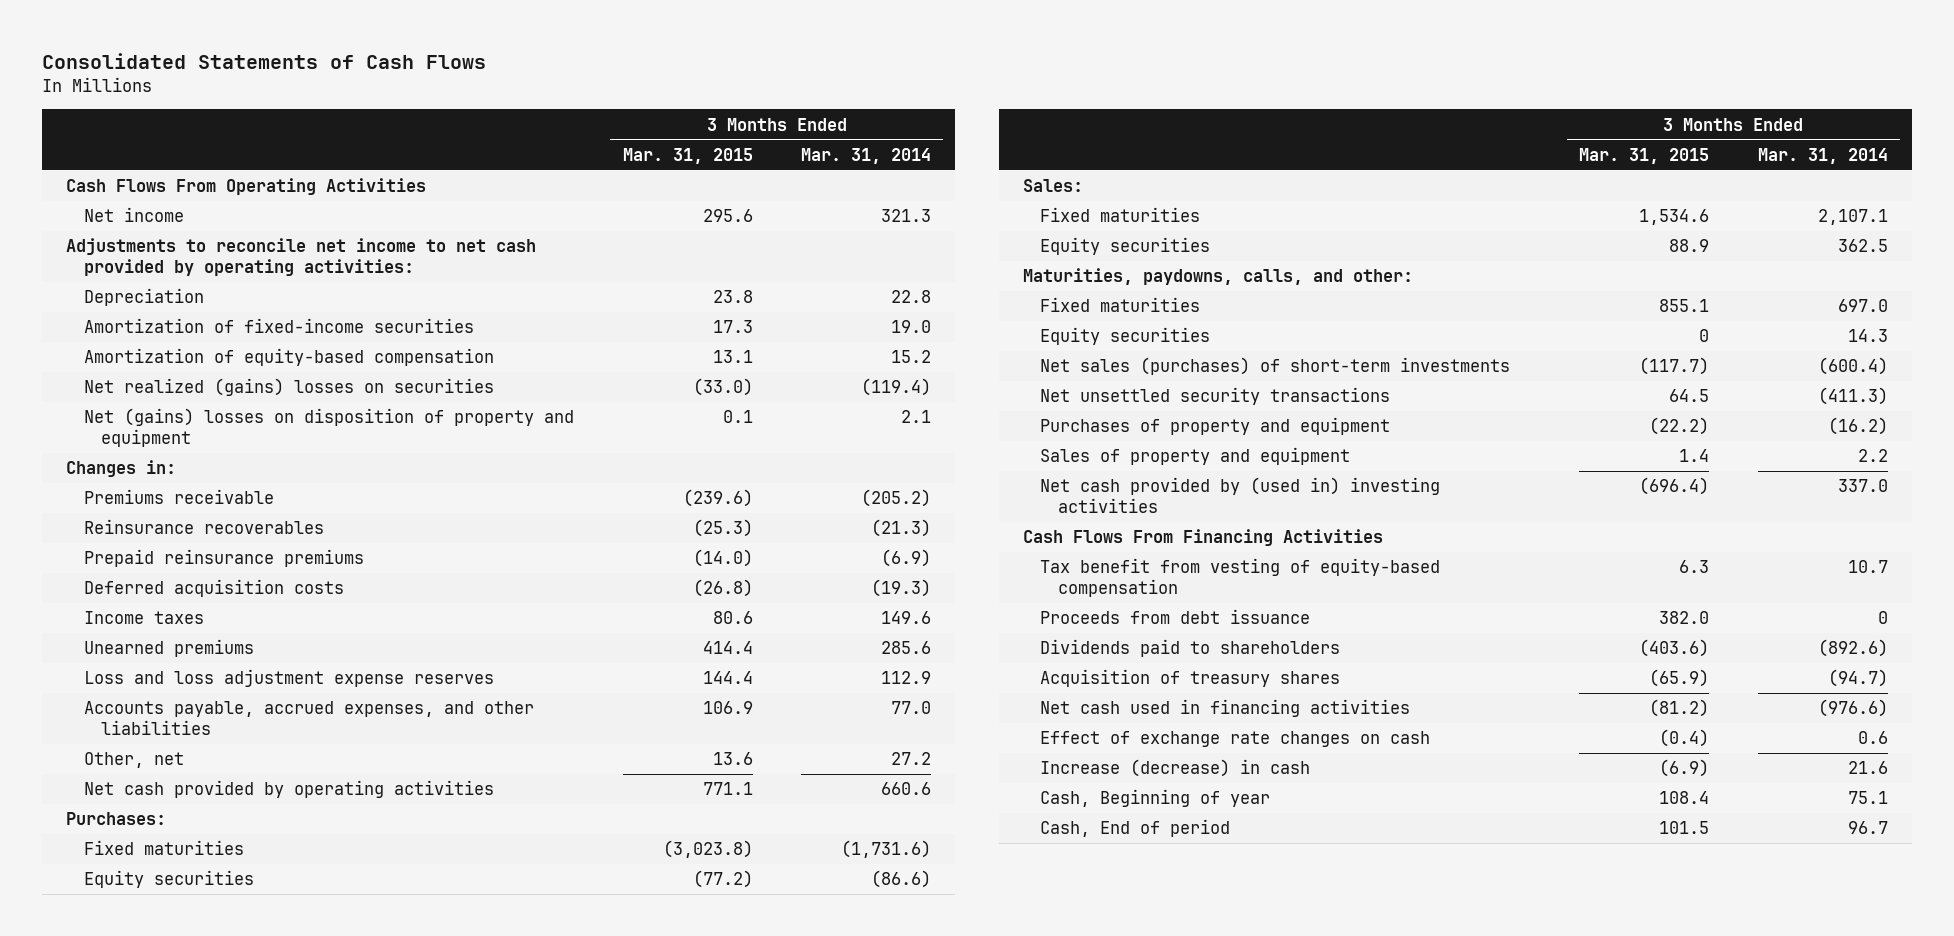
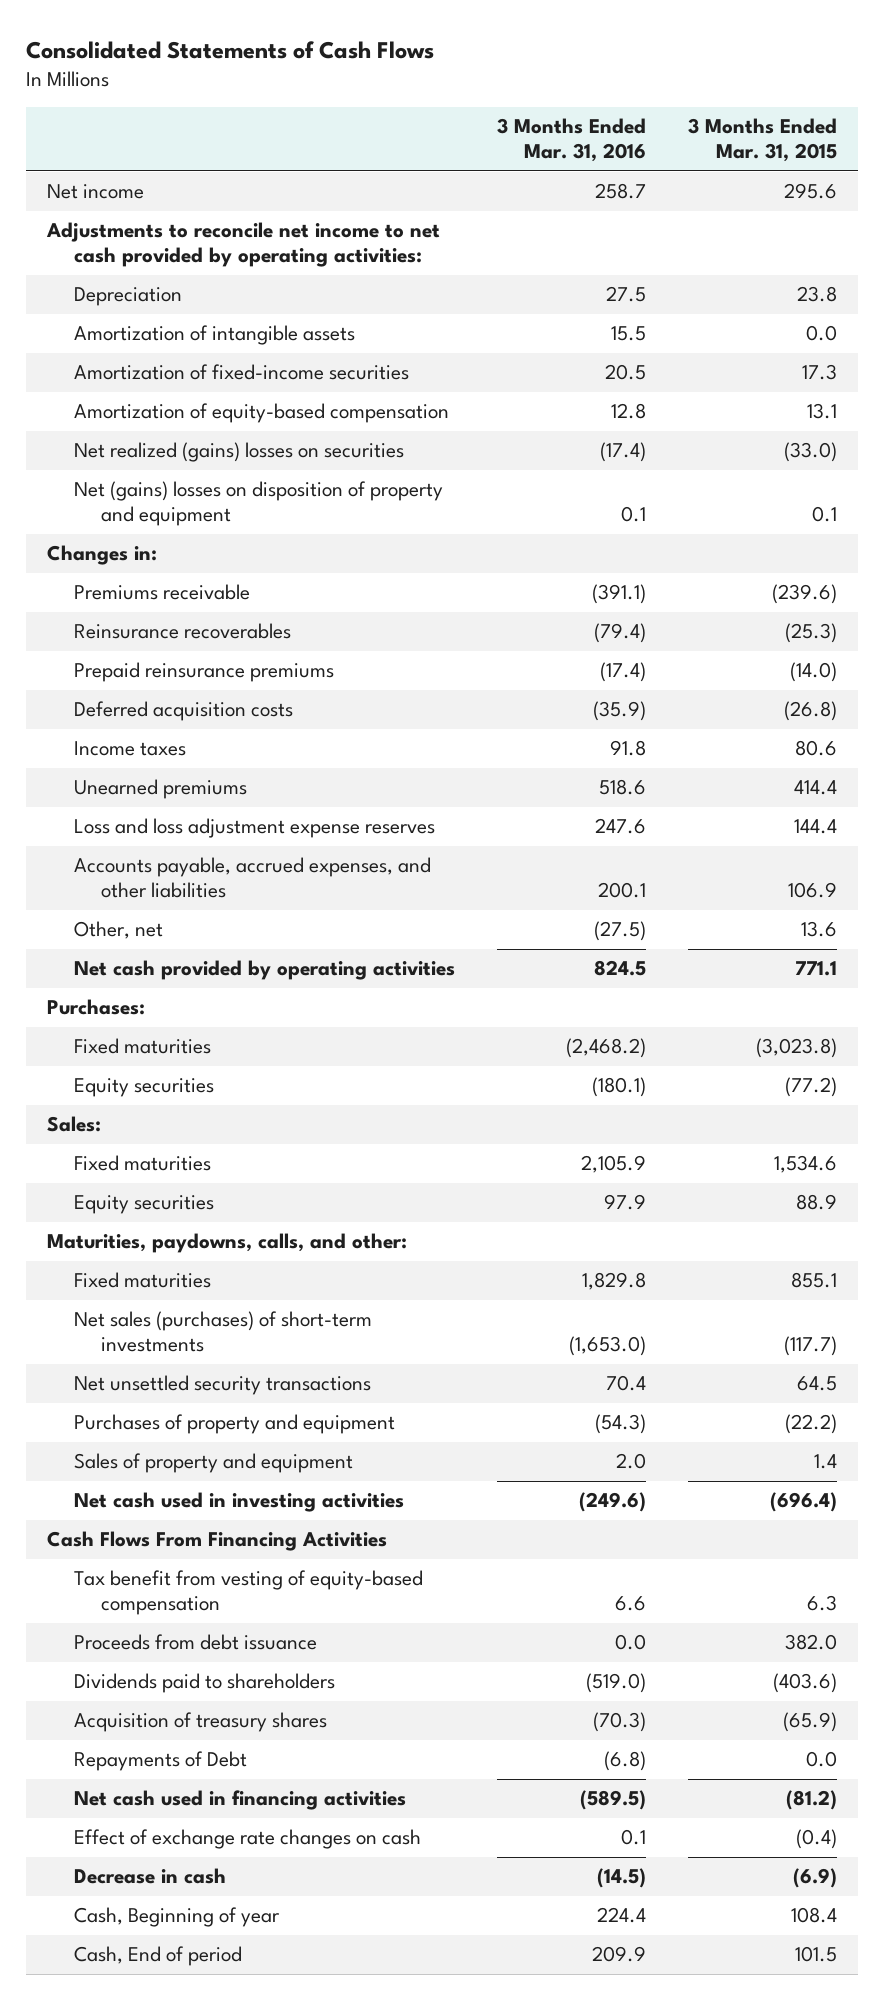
[801,147,932,164] Mar. 31, 2014 -> none
none -> [497,118,647,163] 3 Months Ended Mar. 31, 2016
[66,178,427,196] Cash Flows From Operating Activities -> none
none -> [74,325,356,346] Amortization of intangible assets
[1040,327,1211,346] Equity securities -> none
[1040,477,1441,513] Net cash provided by (used in) investing activities -> [74,1492,405,1513] Net cash used in investing activities
none -> [74,1751,248,1772] Repayments of Debt
[1040,759,1311,778] Increase (decrease) in cash -> [74,1868,227,1885] Decrease in cash

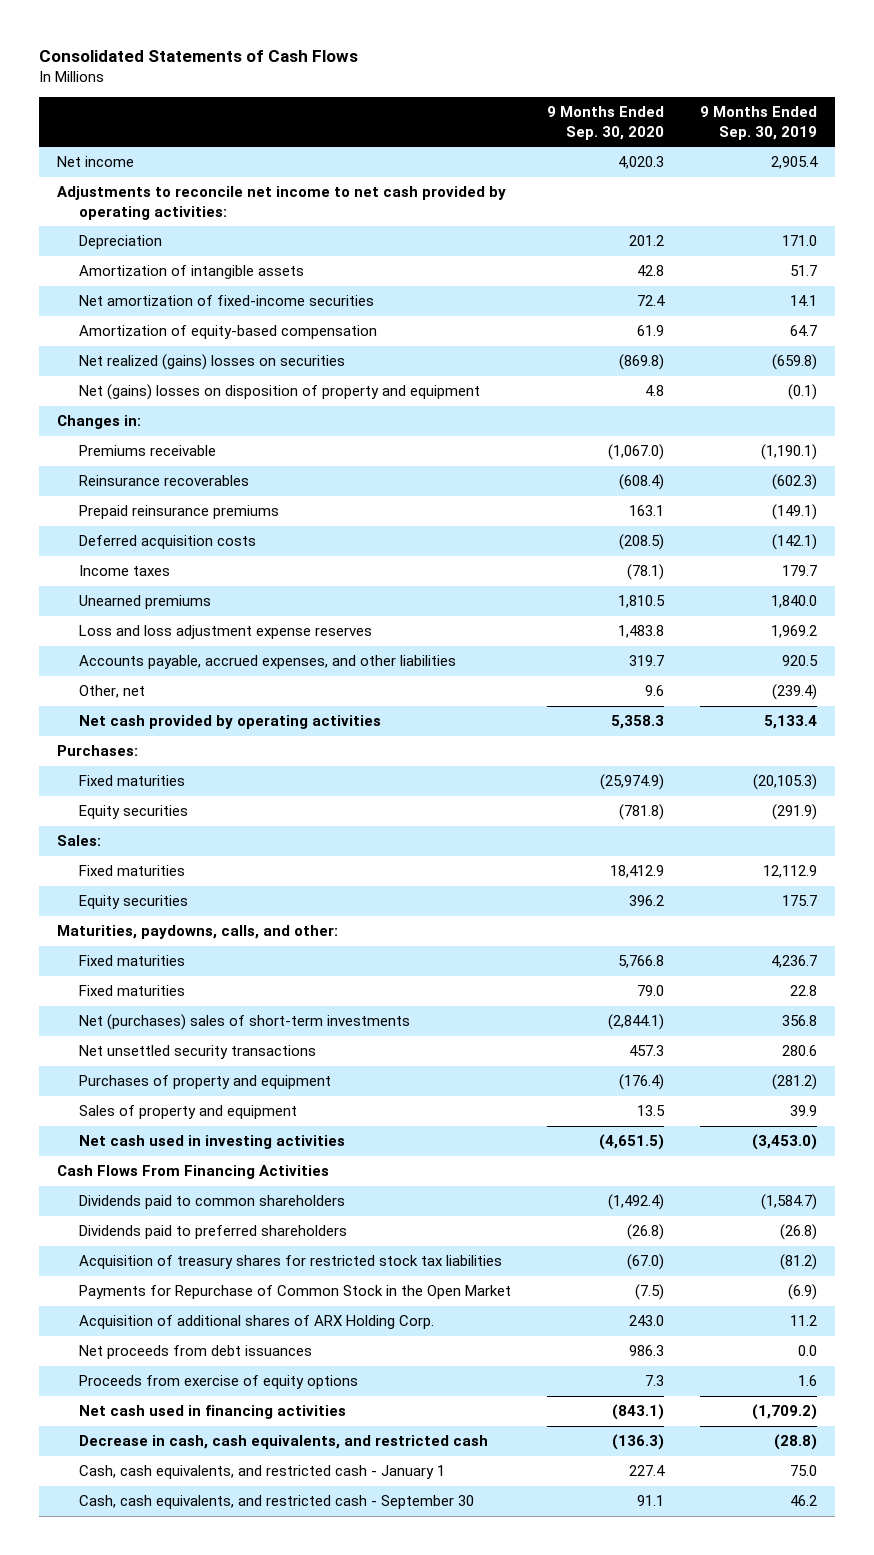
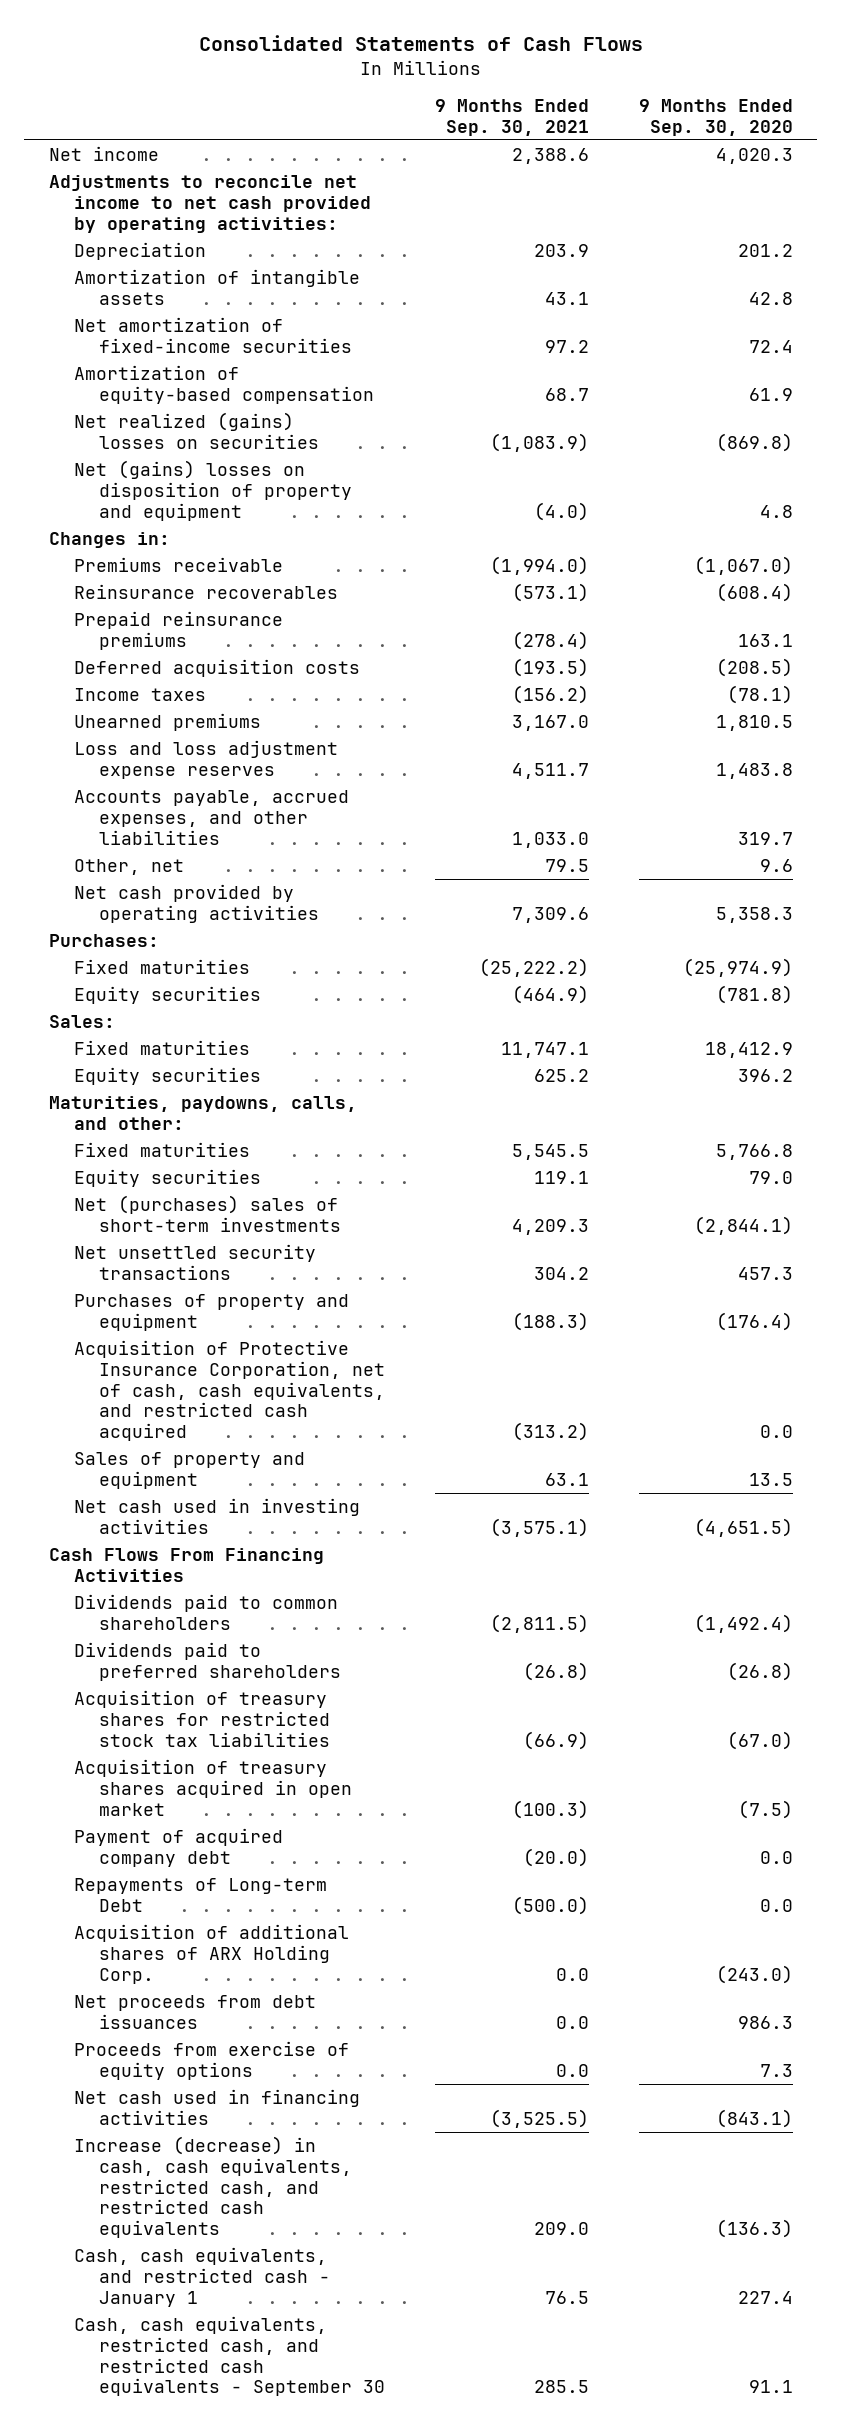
[699,106,817,140] 9 Months Ended Sep. 30, 2019 -> none
none -> [435,98,590,136] 9 Months Ended Sep. 30, 2021
[79,985,186,997] Fixed maturities -> none
none -> [74,1168,262,1187] Equity securities
none -> [74,1339,386,1442] Acquisition of Protective Insurance Corporation, net of cash, cash equivalents, and restricted cash acquired
[79,1285,512,1300] Payments for Repurchase of Common Stock in the Open Market -> [74,1758,353,1816] Acquisition of treasury shares acquired in open market
none -> [74,1827,284,1867] Payment of acquired company debt
none -> [74,1877,328,1912] Repayments of Long-term Debt
[629,1315,665,1327] 243.0 -> [715,1964,793,1984] (243.0)
[79,1435,489,1450] Decrease in cash, cash equivalents, and restricted cash -> [74,2135,353,2239] Increase (decrease) in cash, cash equivalents, restricted cash, and restricted cash equivalents
[79,1495,475,1510] Cash, cash equivalents, and restricted cash - September 30 -> [74,2315,386,2397] Cash, cash equivalents, restricted cash, and restricted cash equivalents - September 30

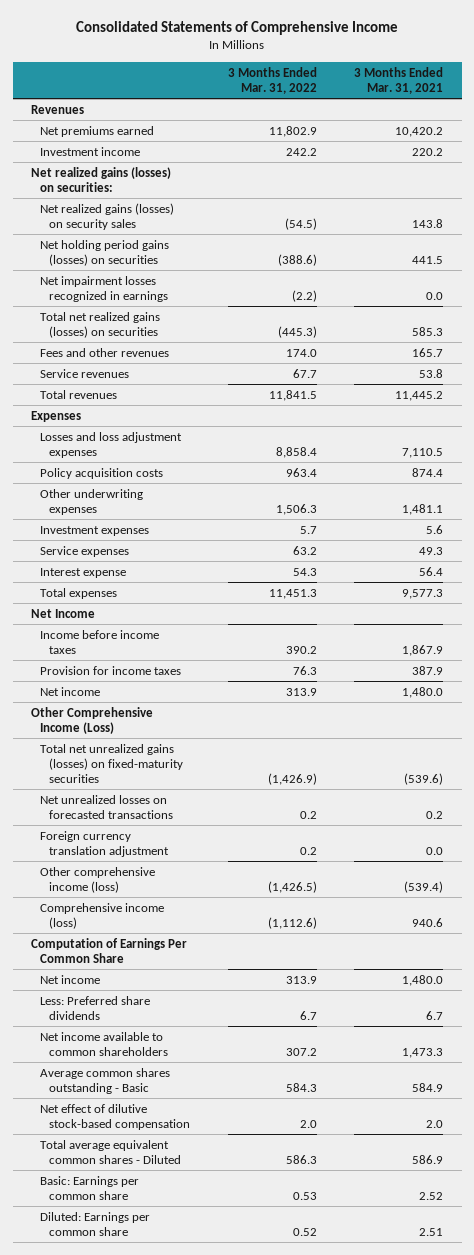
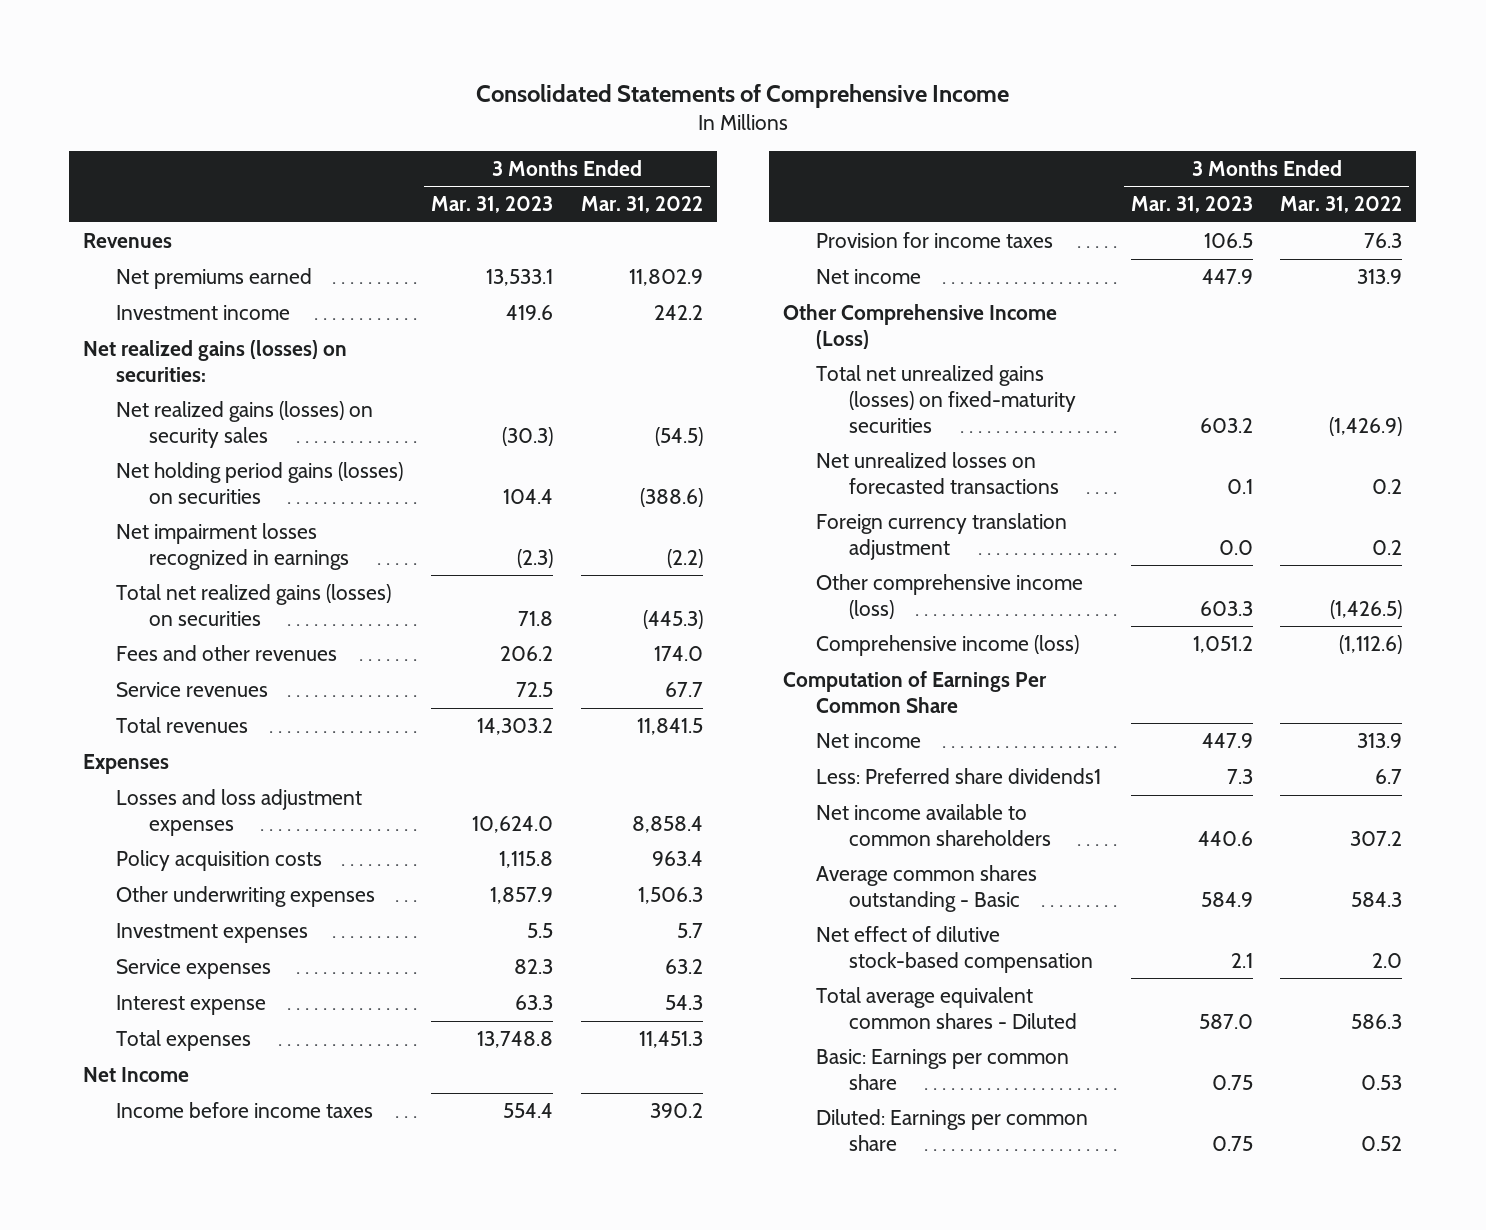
[354,66,444,94] 3 Months Ended Mar. 31, 2021 -> none
none -> [430,196,553,214] Mar. 31, 2023
[40,995,151,1020] Less: Preferred share dividends -> [815,768,1101,785] Less: Preferred share dividends1

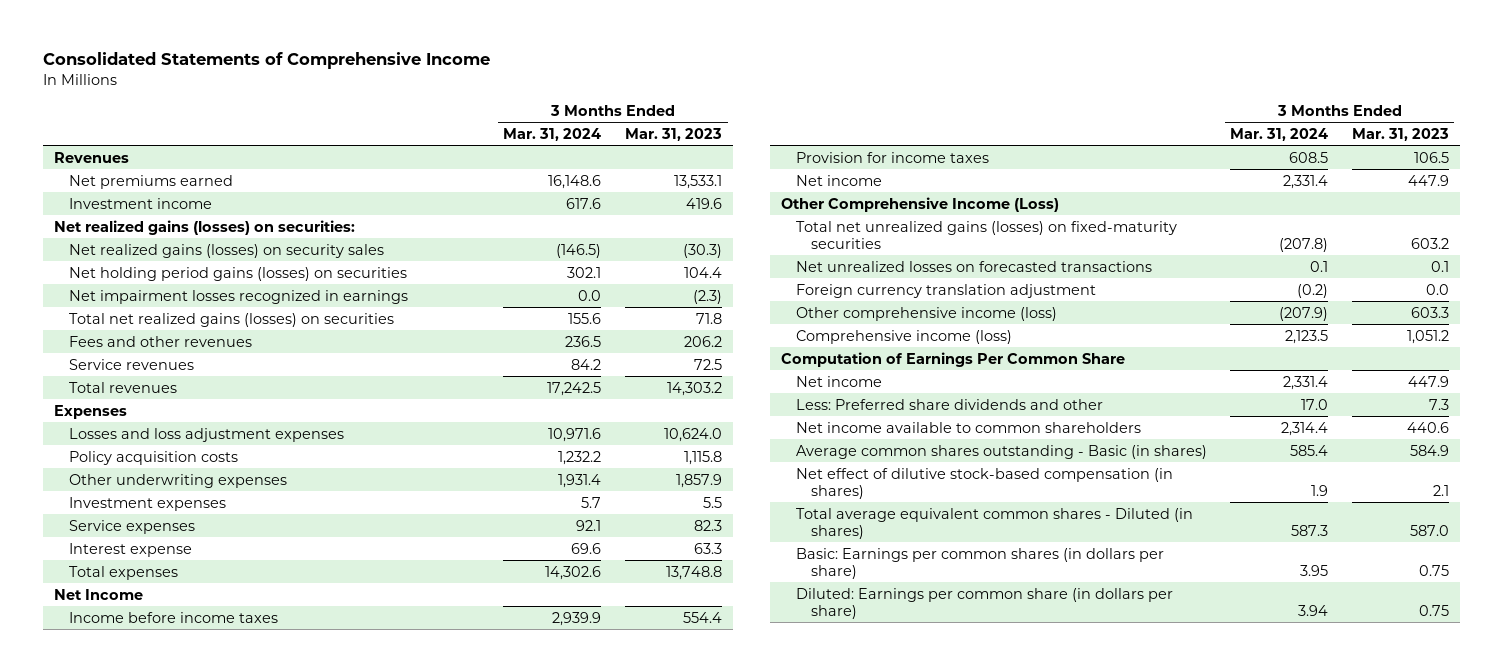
[580,196,703,214] Mar. 31, 2022 -> none
none -> [503,127,602,141] Mar. 31, 2024
[815,768,1101,785] Less: Preferred share dividends1 -> [796,398,1104,410] Less: Preferred share dividends and other
[815,865,1037,912] Average common shares outstanding - Basic -> [796,444,1208,459] Average common shares outstanding - Basic (in shares)
[815,926,1093,973] Net effect of dilutive stock-based compensation -> [796,467,1174,499] Net effect of dilutive stock-based compensation (in shares)
[815,987,1077,1029] Total average equivalent common shares - Diluted -> [796,507,1194,539] Total average equivalent common shares - Diluted (in shares)
[815,1049,1069,1090] Basic: Earnings per common share -> [796,547,1165,579] Basic: Earnings per common shares (in dollars per share)
[815,1109,1088,1151] Diluted: Earnings per common share -> [796,587,1174,619] Diluted: Earnings per common share (in dollars per share)

